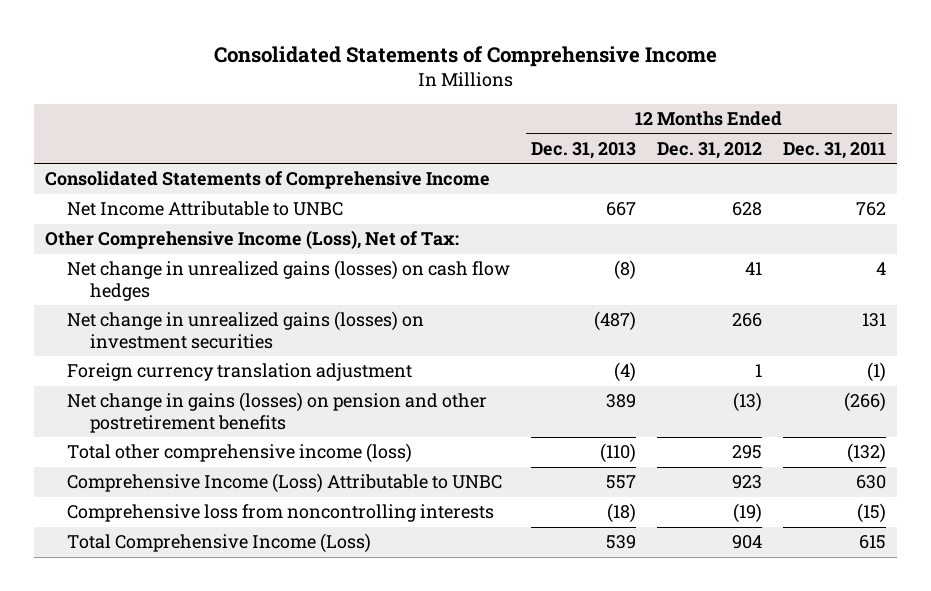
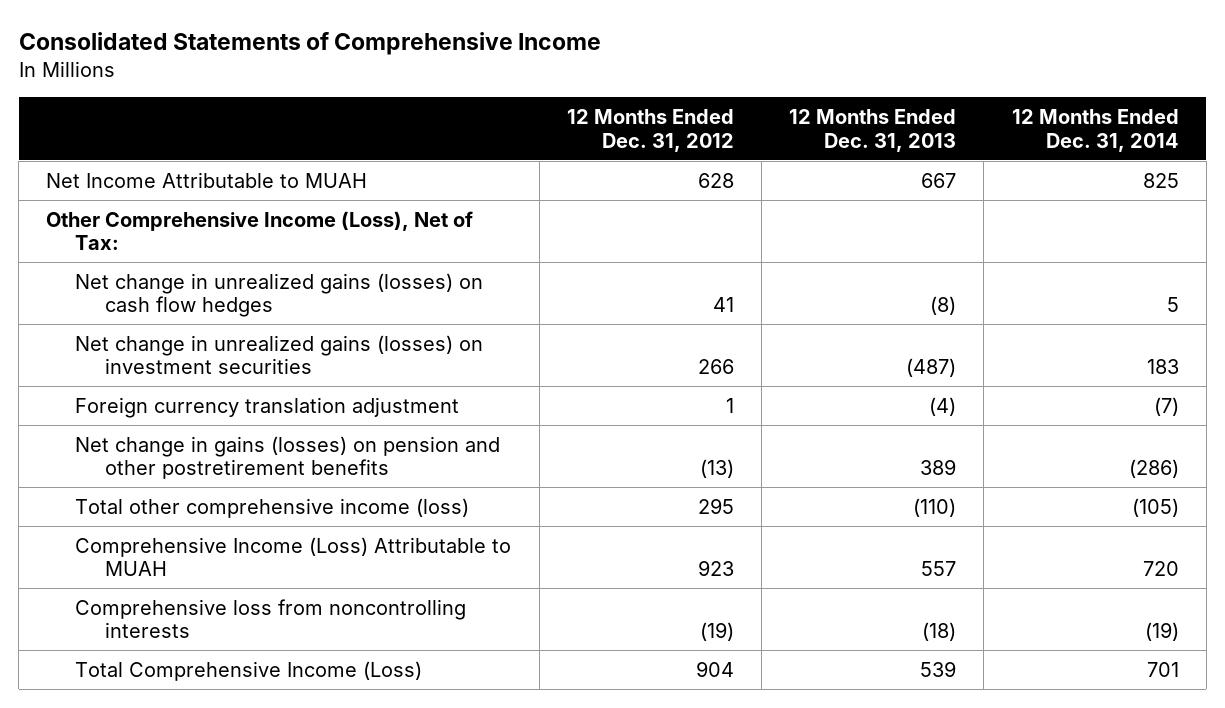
[783,141,887,159] Dec. 31, 2011 -> none
none -> [1011,109,1179,152] 12 Months Ended Dec. 31, 2014
[44,171,490,190] Consolidated Statements of Comprehensive Income -> none
[67,201,344,217] Net Income Attributable to UNBC -> [46,171,368,188] Net Income Attributable to MUAH
[67,473,503,494] Comprehensive Income (Loss) Attributable to UNBC -> [75,536,512,577] Comprehensive Income (Loss) Attributable to MUAH

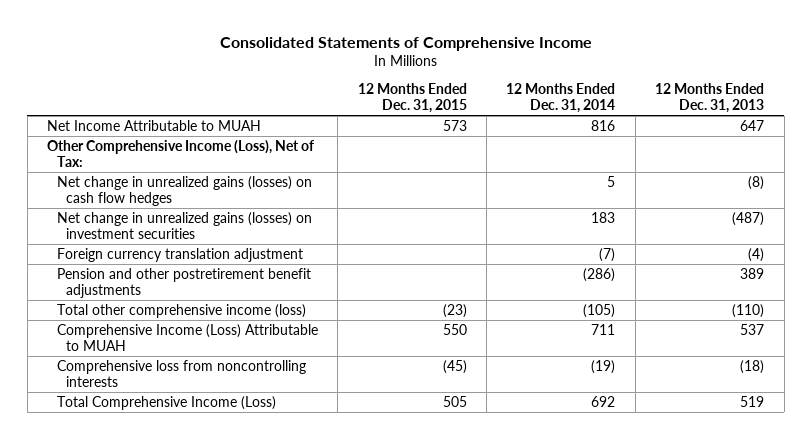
[566,109,734,152] 12 Months Ended Dec. 31, 2012 -> none
none -> [357,83,467,114] 12 Months Ended Dec. 31, 2015
[921,172,957,188] 667 -> [740,119,765,131] 647
[1142,172,1179,188] 825 -> [591,119,616,131] 816
[75,435,501,480] Net change in gains (losses) on pension and other postretirement benefits -> [56,267,311,299] Pension and other postretirement benefit adjustments
[921,561,957,577] 557 -> [740,323,765,335] 537
[1142,561,1179,577] 720 -> [591,323,616,335] 711
[920,660,957,677] 539 -> [740,395,765,407] 519
[1146,661,1179,677] 701 -> [591,395,616,407] 692

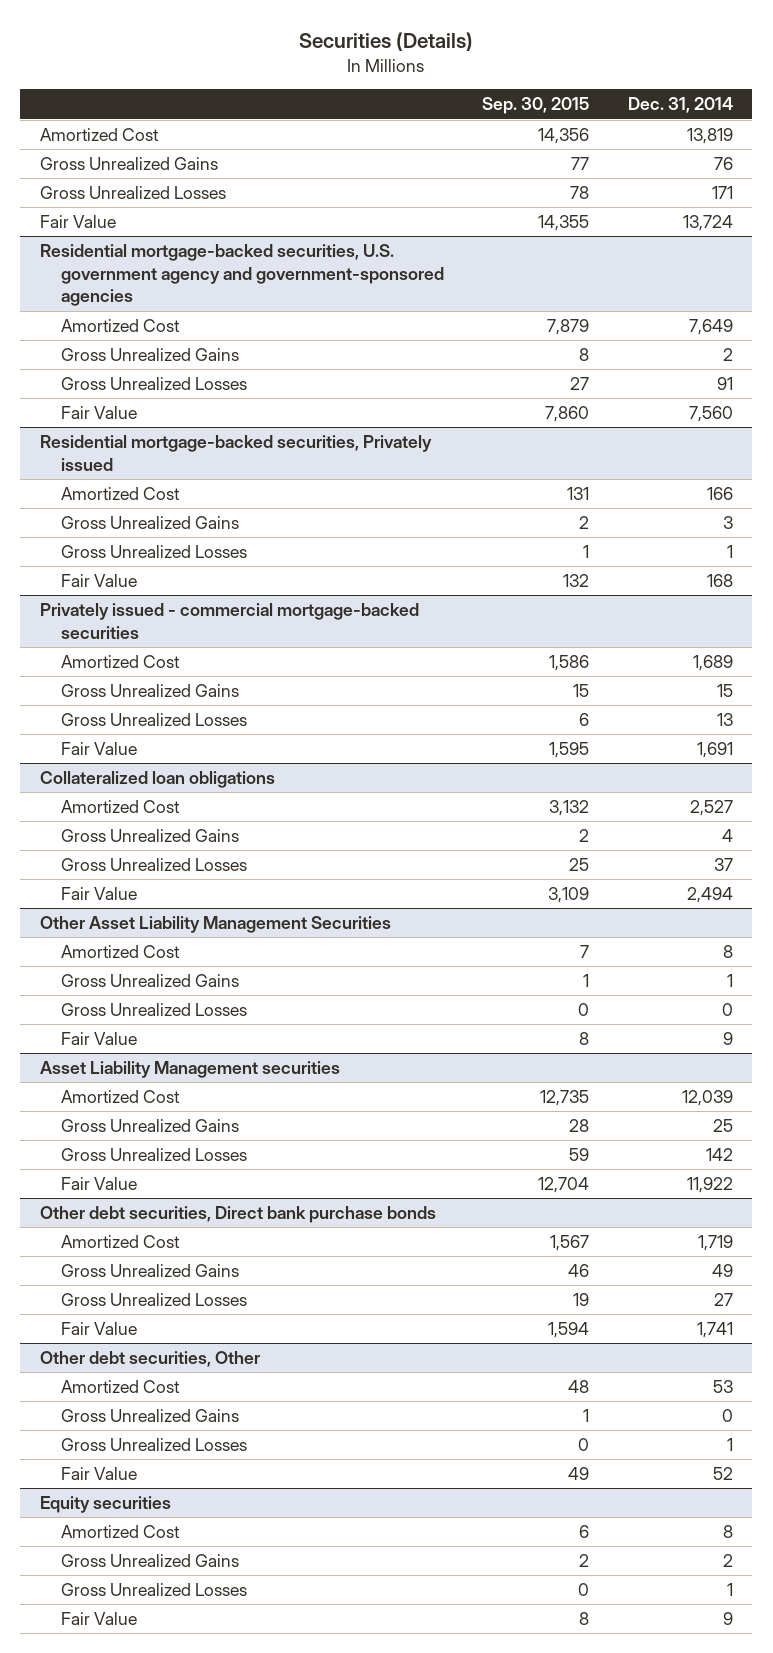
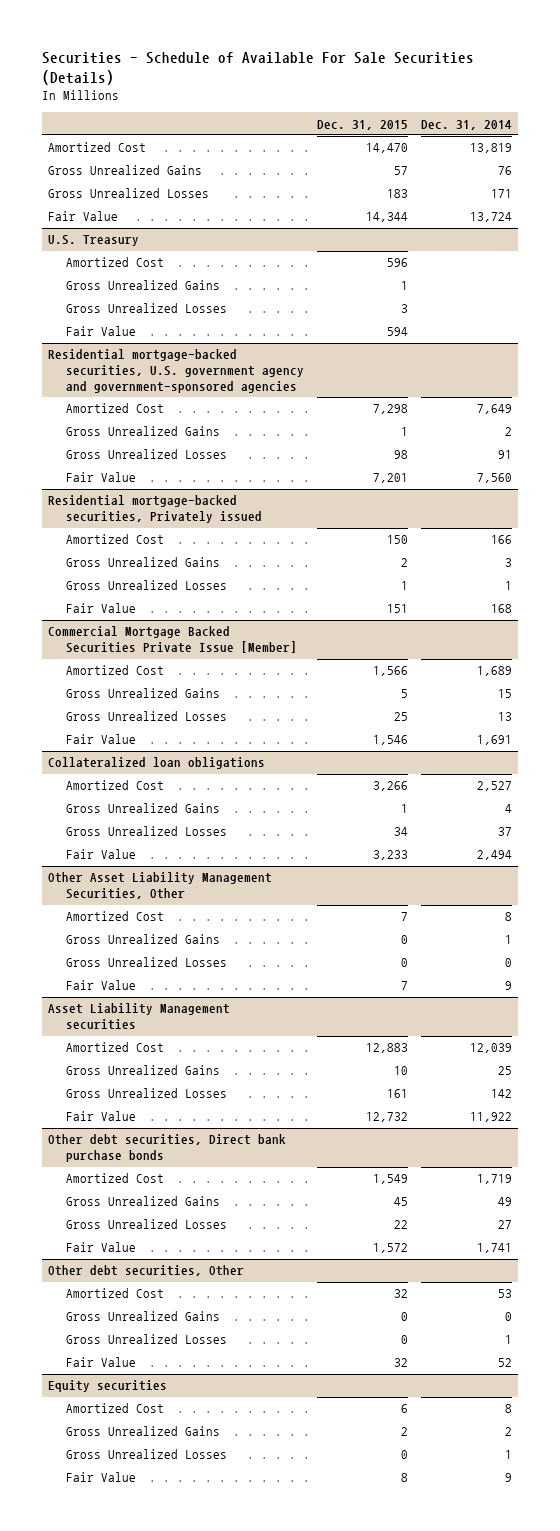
[299,31,474,51] Securities (Details) -> [41,51,474,85] Securities - Schedule of Available For Sale Securities (Details)
[482,97,590,115] Sep. 30, 2015 -> none
none -> [316,119,408,130] Dec. 31, 2015
none -> [48,235,140,247] U.S. Treasury
none -> [65,257,164,268] Amortized Cost
none -> [65,280,220,291] Gross Unrealized Gains
none -> [65,303,227,314] Gross Unrealized Losses
none -> [65,326,136,337] Fair Value
[39,603,419,639] Privately issued - commercial mortgage-backed securities -> [48,626,297,654] Commercial Mortgage Backed Securities Private Issue [Member]
[39,916,391,934] Other Asset Liability Management Securities -> [48,872,273,900] Other Asset Liability Management Securities, Other

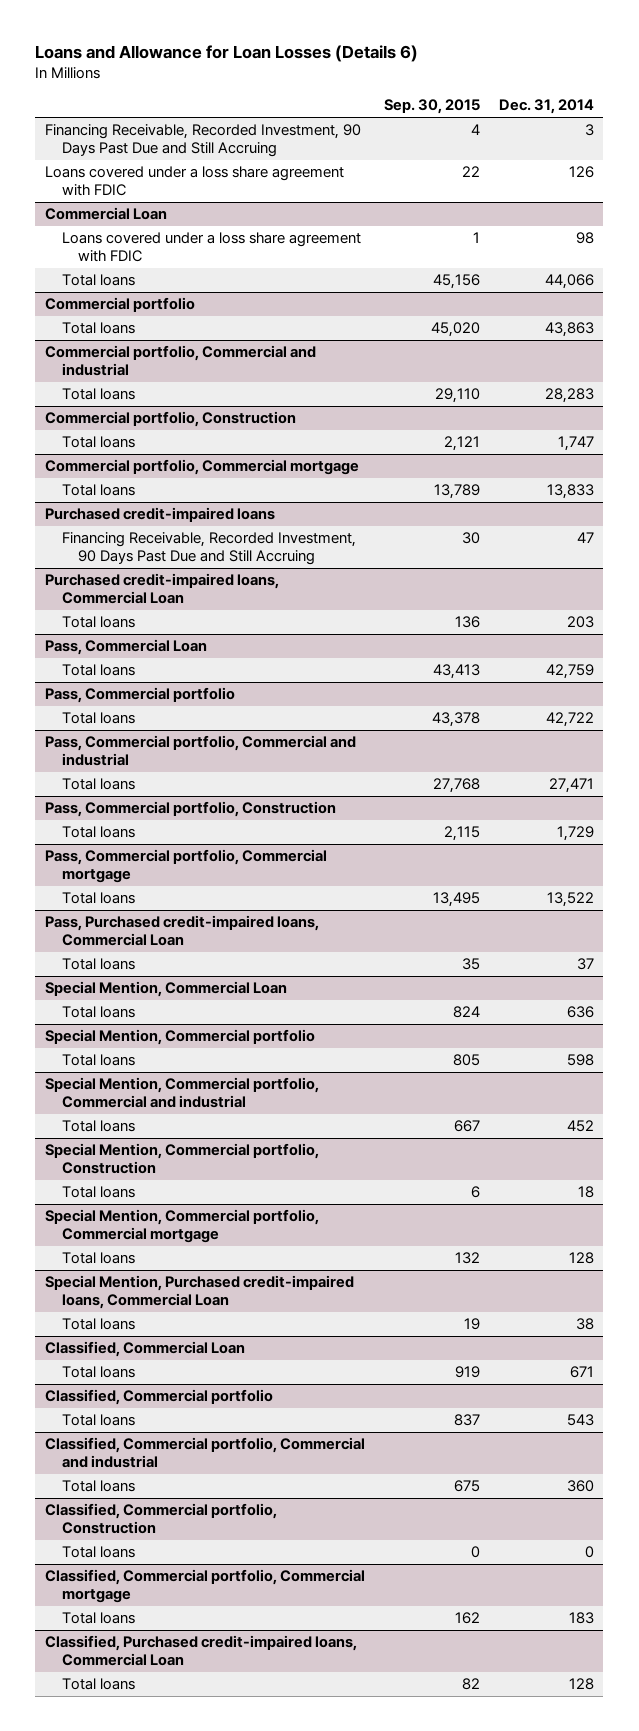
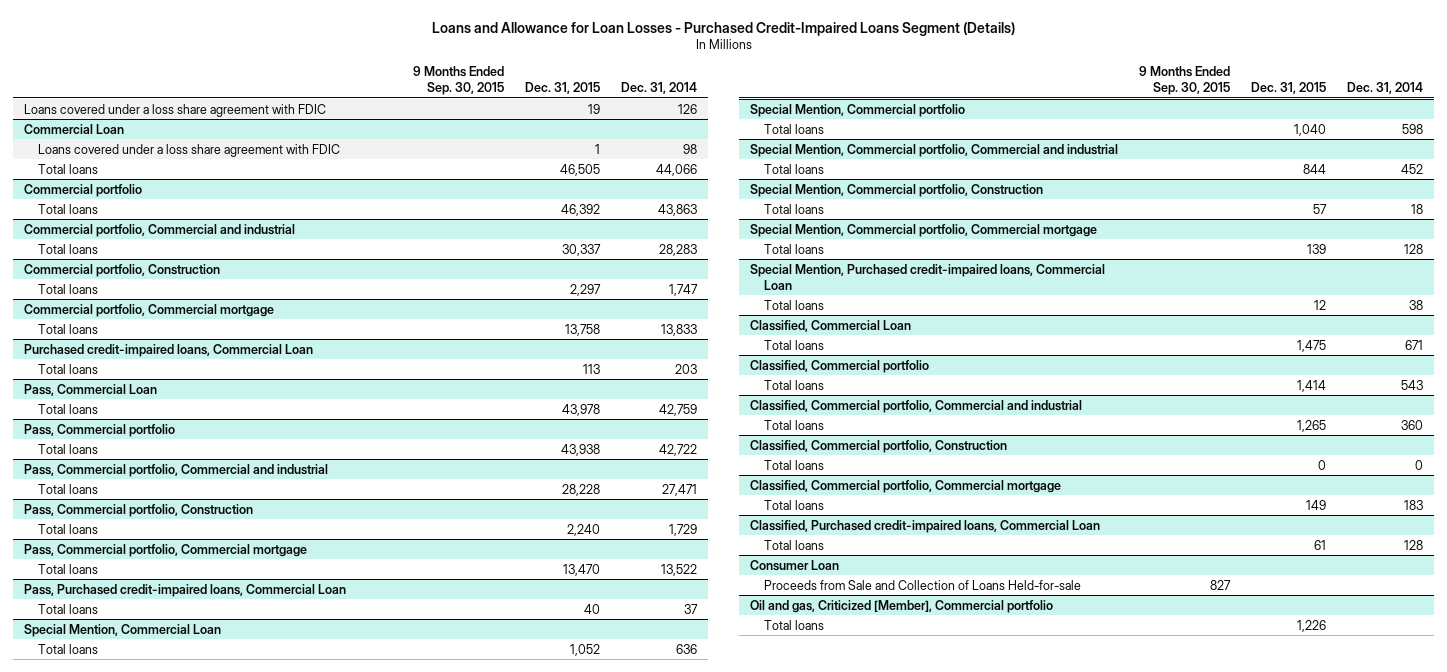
[35,45,419,63] Loans and Allowance for Loan Losses (Details 6) -> [431,21,1015,36] Loans and Allowance for Loan Losses - Purchased Credit-Impaired Loans Segment (Details)
[383,99,480,115] Sep. 30, 2015 -> none
none -> [413,66,505,96] 9 Months Ended Sep. 30, 2015
none -> [525,82,601,95] Dec. 31, 2015
[44,124,361,158] Financing Receivable, Recorded Investment, 90 Days Past Due and Still Accruing -> none
[44,507,275,523] Purchased credit-impaired loans -> none
[61,532,356,566] Financing Receivable, Recorded Investment, 90 Days Past Due and Still Accruing -> none
none -> [749,559,839,571] Consumer Loan
none -> [763,579,1081,590] Proceeds from Sale and Collection of Loans Held-for-sale
none -> [749,599,1053,613] Oil and gas, Criticized [Member], Commercial portfolio
none -> [763,619,824,630] Total loans

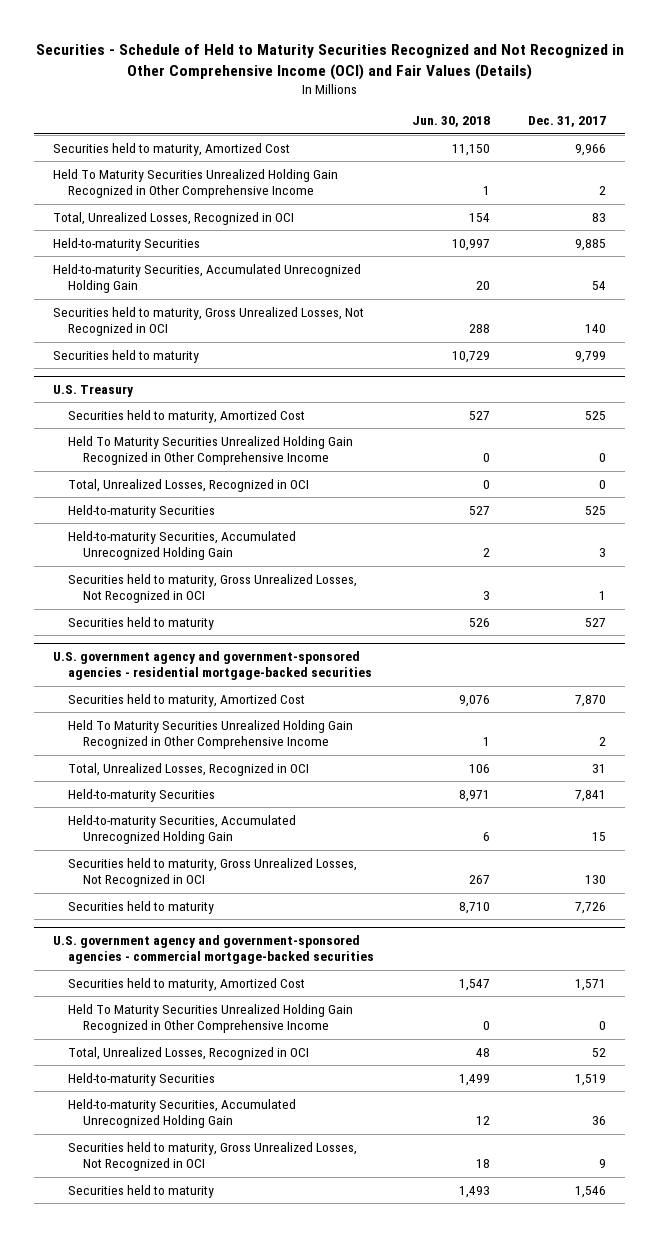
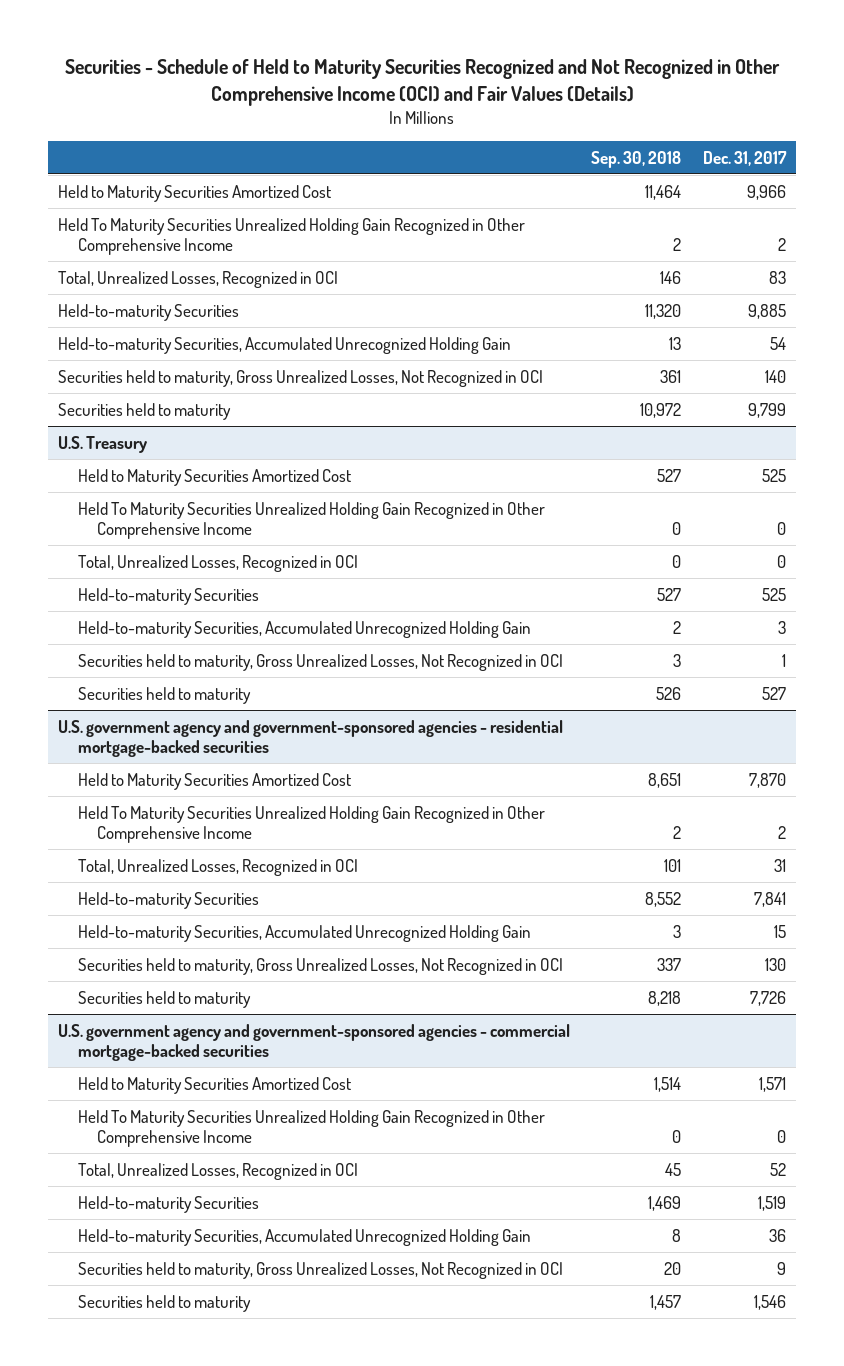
[412,116,491,128] Jun. 30, 2018 -> none
none -> [591,150,682,168] Sep. 30, 2018
[53,142,291,156] Securities held to maturity, Amortized Cost -> [58,184,332,202] Held to Maturity Securities Amortized Cost
[68,409,306,423] Securities held to maturity, Amortized Cost -> [77,468,351,486] Held to Maturity Securities Amortized Cost
[68,693,306,707] Securities held to maturity, Amortized Cost -> [77,772,351,790] Held to Maturity Securities Amortized Cost
[68,977,306,991] Securities held to maturity, Amortized Cost -> [77,1076,351,1094] Held to Maturity Securities Amortized Cost

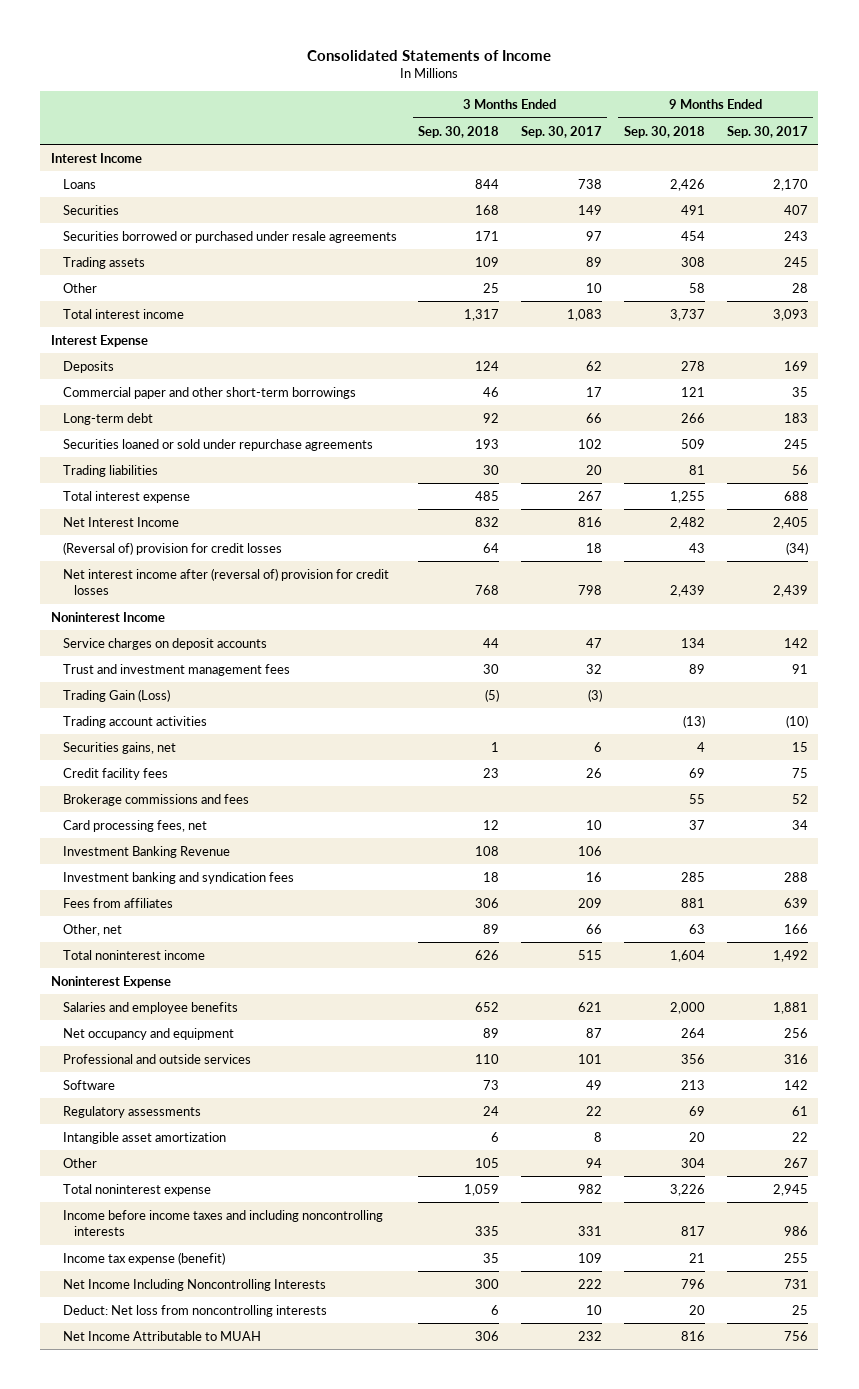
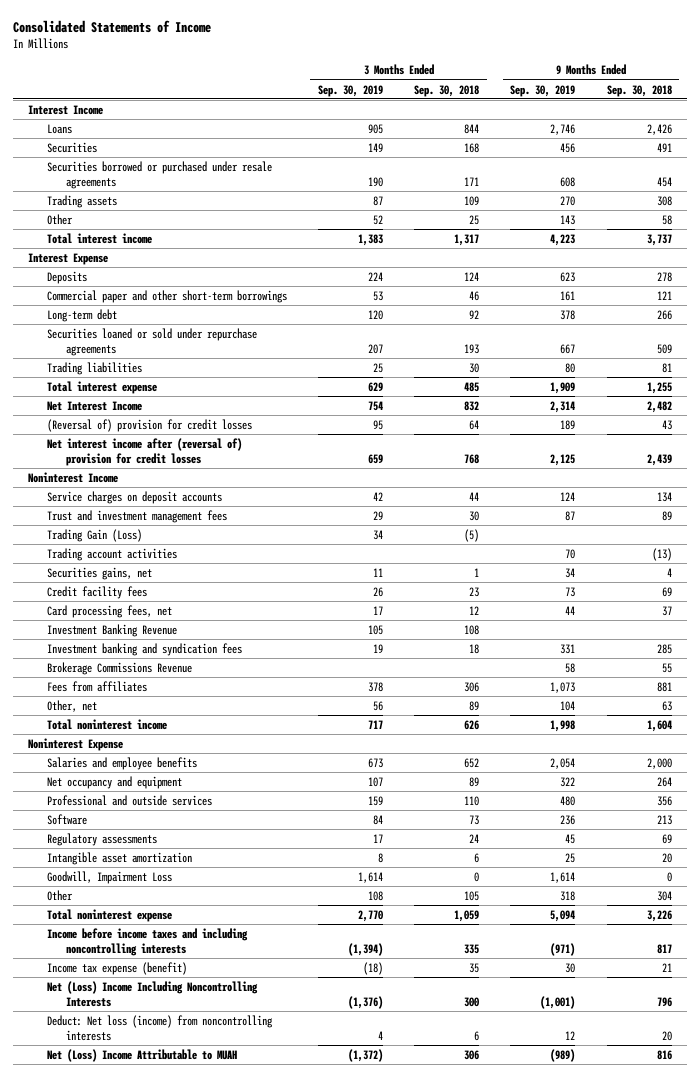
[521,125,603,138] Sep. 30, 2017 -> none
[726,125,808,138] Sep. 30, 2017 -> none
none -> [318,84,384,97] Sep. 30, 2019
none -> [510,84,576,97] Sep. 30, 2019
[62,793,249,806] Brokerage commissions and fees -> none
none -> [47,661,193,675] Brokerage Commissions Revenue
none -> [47,870,173,884] Goodwill, Impairment Loss
[62,1278,326,1291] Net Income Including Noncontrolling Interests -> [47,980,259,1007] Net (Loss) Income Including Noncontrolling Interests
[62,1304,327,1317] Deduct: Net loss from noncontrolling interests -> [47,1014,274,1041] Deduct: Net loss (income) from noncontrolling interests
[62,1330,261,1341] Net Income Attributable to MUAH -> [47,1048,238,1062] Net (Loss) Income Attributable to MUAH

